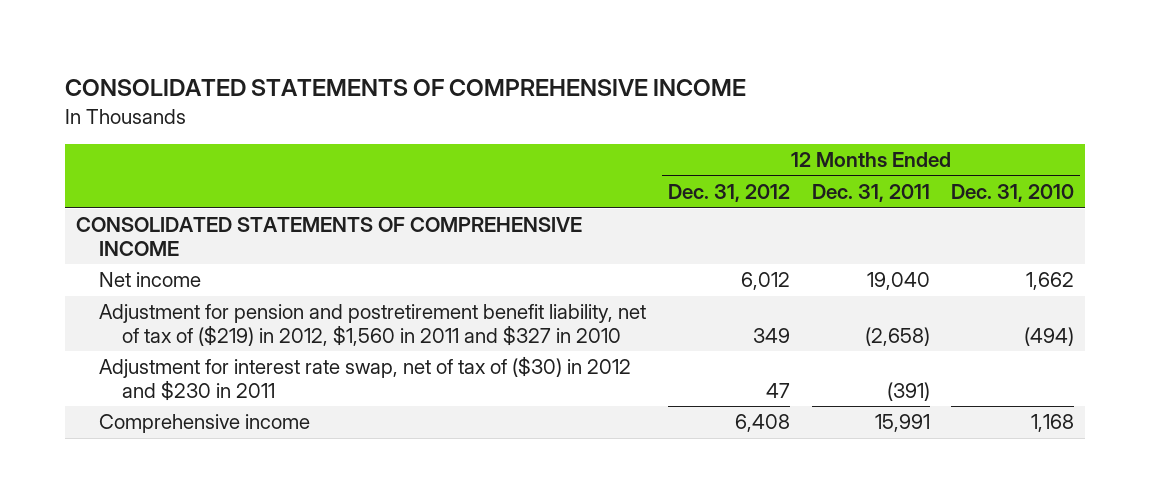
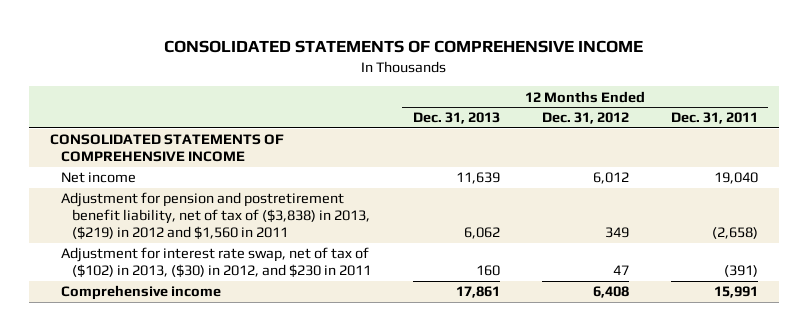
[951,184,1075,203] Dec. 31, 2010 -> none
none -> [412,112,500,125] Dec. 31, 2013
[99,304,647,346] Adjustment for pension and postretirement benefit liability, net of tax of ($219) in 2012, $1,560 in 2011 and $327 in 2010 -> [60,192,370,240] Adjustment for pension and postretirement benefit liability, net of tax of ($3,838) in 2013, ($219) in 2012 and $1,560 in 2011
[99,356,632,401] Adjustment for interest rate swap, net of tax of ($30) in 2012 and $230 in 2011 -> [60,247,371,279] Adjustment for interest rate swap, net of tax of ($102) in 2013, ($30) in 2012, and $230 in 2011

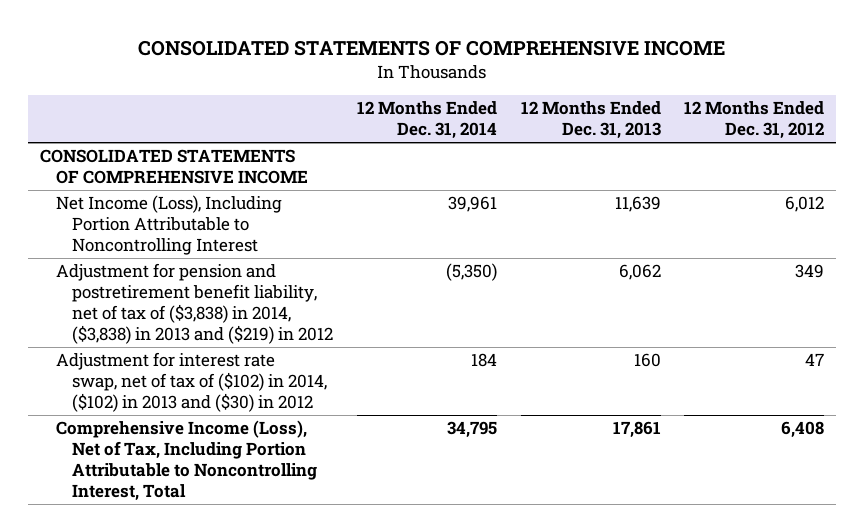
[670,112,758,125] Dec. 31, 2011 -> none
none -> [356,101,497,140] 12 Months Ended Dec. 31, 2014
[60,172,136,184] Net income -> [56,195,283,256] Net Income (Loss), Including Portion Attributable to Noncontrolling Interest
[60,192,370,240] Adjustment for pension and postretirement benefit liability, net of tax of ($3,838) in 2013, ($219) in 2012 and $1,560 in 2011 -> [56,263,334,344] Adjustment for pension and postretirement benefit liability, net of tax of ($3,838) in 2014, ($3,838) in 2013 and ($219) in 2012
[60,247,371,279] Adjustment for interest rate swap, net of tax of ($102) in 2013, ($30) in 2012, and $230 in 2011 -> [56,352,328,413] Adjustment for interest rate swap, net of tax of ($102) in 2014, ($102) in 2013 and ($30) in 2012
[60,285,221,301] Comprehensive income -> [56,420,318,501] Comprehensive Income (Loss), Net of Tax, Including Portion Attributable to Noncontrolling Interest, Total

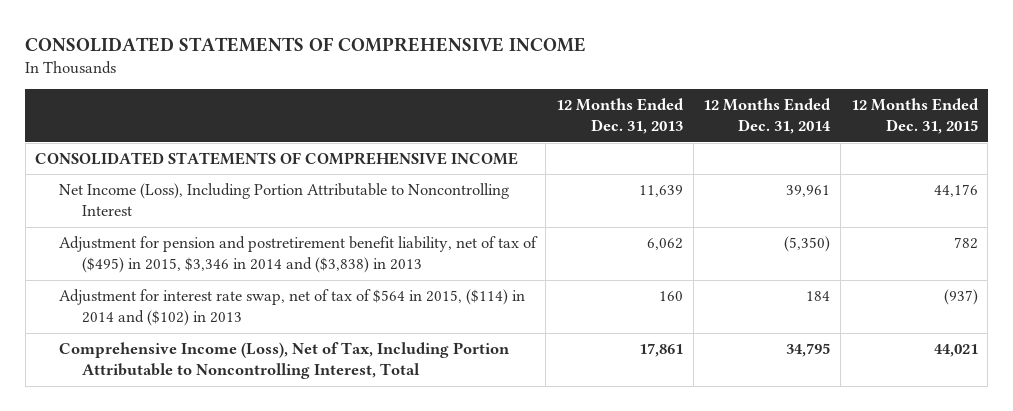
[684,101,825,140] 12 Months Ended Dec. 31, 2012 -> none
none -> [850,98,979,135] 12 Months Ended Dec. 31, 2015
[56,263,334,344] Adjustment for pension and postretirement benefit liability, net of tax of ($3,838) in 2014, ($3,838) in 2013 and ($219) in 2012 -> [58,236,538,274] Adjustment for pension and postretirement benefit liability, net of tax of ($495) in 2015, $3,346 in 2014 and ($3,838) in 2013
[56,352,328,413] Adjustment for interest rate swap, net of tax of ($102) in 2014, ($102) in 2013 and ($30) in 2012 -> [58,289,525,327] Adjustment for interest rate swap, net of tax of $564 in 2015, ($114) in 2014 and ($102) in 2013

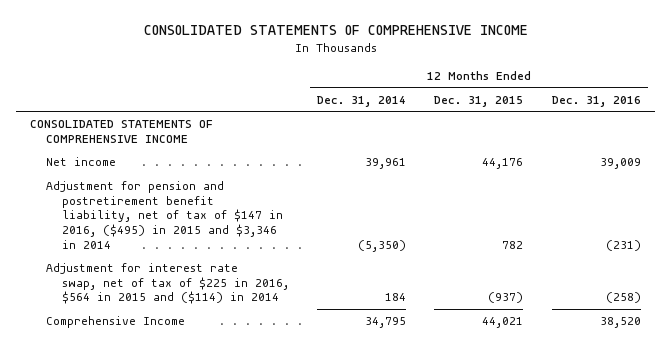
[555,98,684,135] 12 Months Ended Dec. 31, 2013 -> none
none -> [551,95,641,107] Dec. 31, 2016
[58,183,509,217] Net Income (Loss), Including Portion Attributable to Noncontrolling Interest -> [46,157,117,167] Net income
[58,236,538,274] Adjustment for pension and postretirement benefit liability, net of tax of ($495) in 2015, $3,346 in 2014 and ($3,838) in 2013 -> [46,181,283,249] Adjustment for pension and postretirement benefit liability, net of tax of $147 in 2016, ($495) in 2015 and $3,346 in 2014
[58,289,525,327] Adjustment for interest rate swap, net of tax of $564 in 2015, ($114) in 2014 and ($102) in 2013 -> [46,263,289,305] Adjustment for interest rate swap, net of tax of $225 in 2016, $564 in 2015 and ($114) in 2014
[58,342,510,380] Comprehensive Income (Loss), Net of Tax, Including Portion Attributable to Noncontrolling Interest, Total -> [46,316,186,329] Comprehensive Income

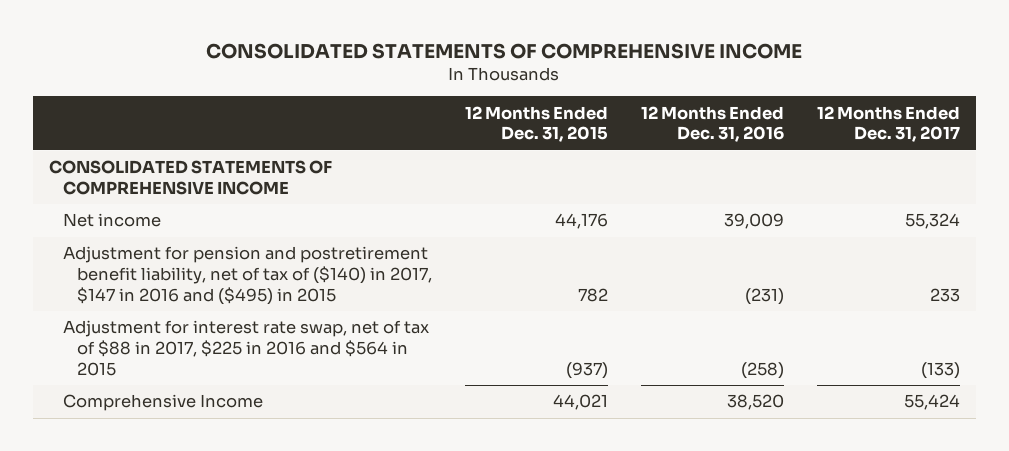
[317,95,407,107] Dec. 31, 2014 -> none
none -> [816,105,960,143] 12 Months Ended Dec. 31, 2017
[46,181,283,249] Adjustment for pension and postretirement benefit liability, net of tax of $147 in 2016, ($495) in 2015 and $3,346 in 2014 -> [62,246,432,305] Adjustment for pension and postretirement benefit liability, net of tax of ($140) in 2017, $147 in 2016 and ($495) in 2015
[46,263,289,305] Adjustment for interest rate swap, net of tax of $225 in 2016, $564 in 2015 and ($114) in 2014 -> [62,320,429,376] Adjustment for interest rate swap, net of tax of $88 in 2017, $225 in 2016 and $564 in 2015

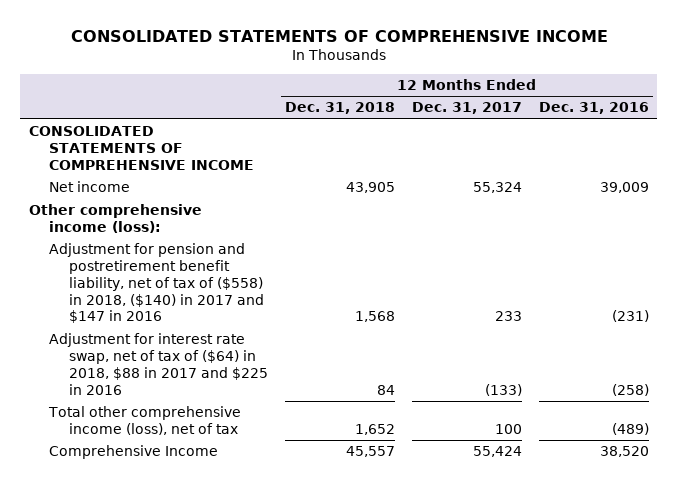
[464,105,608,143] 12 Months Ended Dec. 31, 2015 -> none
none -> [285,102,396,115] Dec. 31, 2018
none -> [28,204,202,234] Other comprehensive income (loss):
[62,246,432,305] Adjustment for pension and postretirement benefit liability, net of tax of ($140) in 2017, $147 in 2016 and ($495) in 2015 -> [48,243,265,324] Adjustment for pension and postretirement benefit liability, net of tax of ($558) in 2018, ($140) in 2017 and $147 in 2016
[62,320,429,376] Adjustment for interest rate swap, net of tax of $88 in 2017, $225 in 2016 and $564 in 2015 -> [48,333,269,395] Adjustment for interest rate swap, net of tax of ($64) in 2018, $88 in 2017 and $225 in 2016
none -> [47,406,241,436] Total other comprehensive income (loss), net of tax

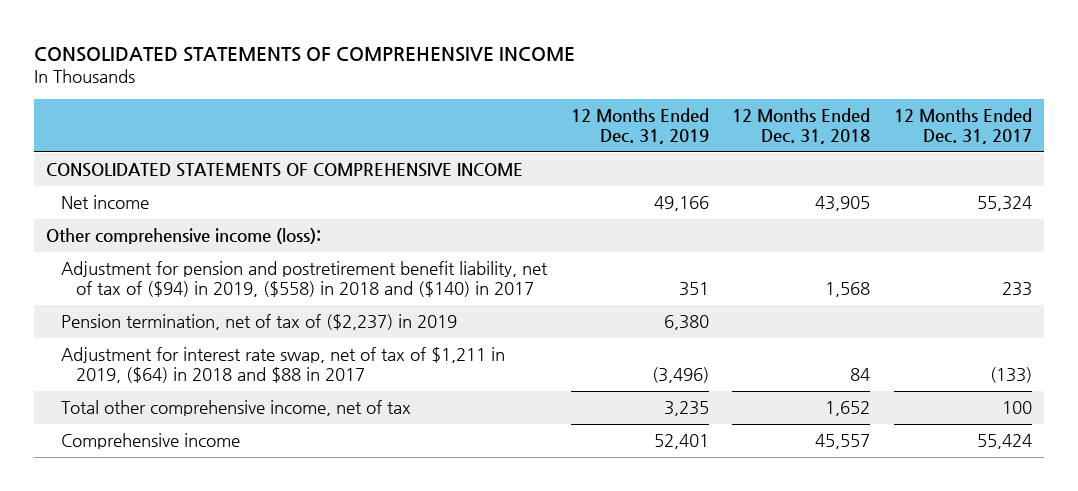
[538,102,649,115] Dec. 31, 2016 -> none
none -> [570,107,709,145] 12 Months Ended Dec. 31, 2019
[48,243,265,324] Adjustment for pension and postretirement benefit liability, net of tax of ($558) in 2018, ($140) in 2017 and $147 in 2016 -> [60,261,548,298] Adjustment for pension and postretirement benefit liability, net of tax of ($94) in 2019, ($558) in 2018 and ($140) in 2017
none -> [60,314,457,331] Pension termination, net of tax of ($2,237) in 2019
[48,333,269,395] Adjustment for interest rate swap, net of tax of ($64) in 2018, $88 in 2017 and $225 in 2016 -> [60,347,505,384] Adjustment for interest rate swap, net of tax of $1,211 in 2019, ($64) in 2018 and $88 in 2017
[47,406,241,436] Total other comprehensive income (loss), net of tax -> [60,400,411,417] Total other comprehensive income, net of tax
[48,445,218,460] Comprehensive Income -> [60,433,240,450] Comprehensive income

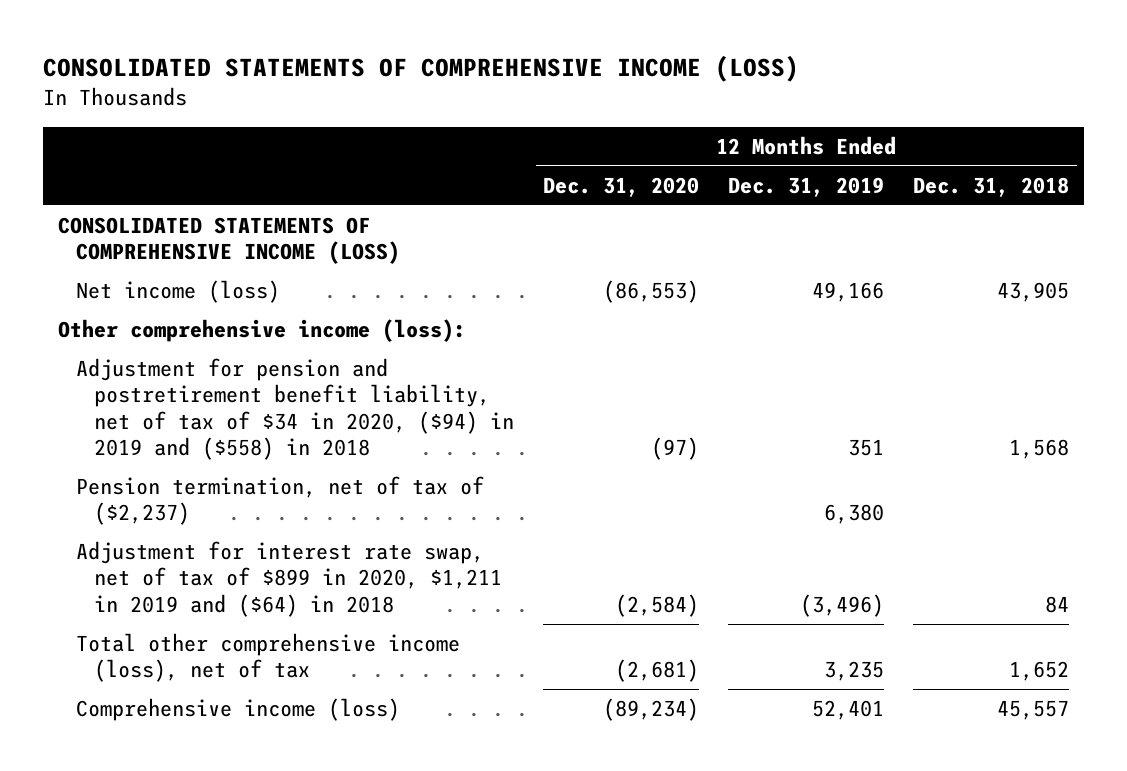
[34,46,576,62] CONSOLIDATED STATEMENTS OF COMPREHENSIVE INCOME -> [43,55,800,83] CONSOLIDATED STATEMENTS OF COMPREHENSIVE INCOME (LOSS)
[894,107,1033,145] 12 Months Ended Dec. 31, 2017 -> none
none -> [542,176,699,197] Dec. 31, 2020
[46,163,524,178] CONSOLIDATED STATEMENTS OF COMPREHENSIVE INCOME -> [57,217,400,265] CONSOLIDATED STATEMENTS OF COMPREHENSIVE INCOME (LOSS)
[60,195,149,210] Net income -> [75,280,280,304] Net income (loss)
[60,261,548,298] Adjustment for pension and postretirement benefit liability, net of tax of ($94) in 2019, ($558) in 2018 and ($140) in 2017 -> [75,358,514,461] Adjustment for pension and postretirement benefit liability, net of tax of $34 in 2020, ($94) in 2019 and ($558) in 2018
[60,314,457,331] Pension termination, net of tax of ($2,237) in 2019 -> [75,476,484,526] Pension termination, net of tax of ($2,237)
[60,347,505,384] Adjustment for interest rate swap, net of tax of $1,211 in 2019, ($64) in 2018 and $88 in 2017 -> [75,541,502,617] Adjustment for interest rate swap, net of tax of $899 in 2020, $1,211 in 2019 and ($64) in 2018
[60,400,411,417] Total other comprehensive income, net of tax -> [75,633,460,683] Total other comprehensive income (loss), net of tax
[60,433,240,450] Comprehensive income -> [75,698,400,722] Comprehensive income (loss)

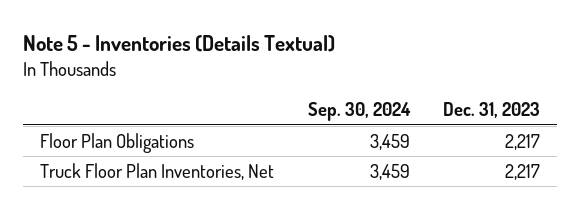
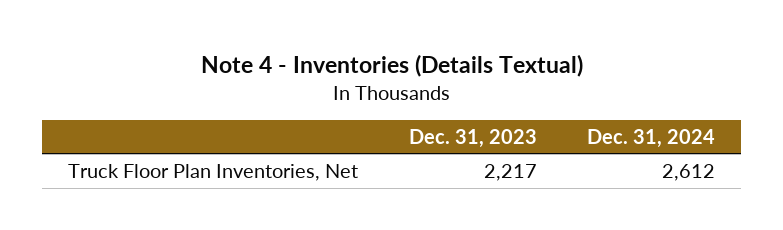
[23,35,336,53] Note 5 - Inventories (Details Textual) -> [200,54,583,78] Note 4 - Inventories (Details Textual)
[307,102,411,122] Sep. 30, 2024 -> none
none -> [587,128,716,148] Dec. 31, 2024
[39,132,194,153] Floor Plan Obligations -> none

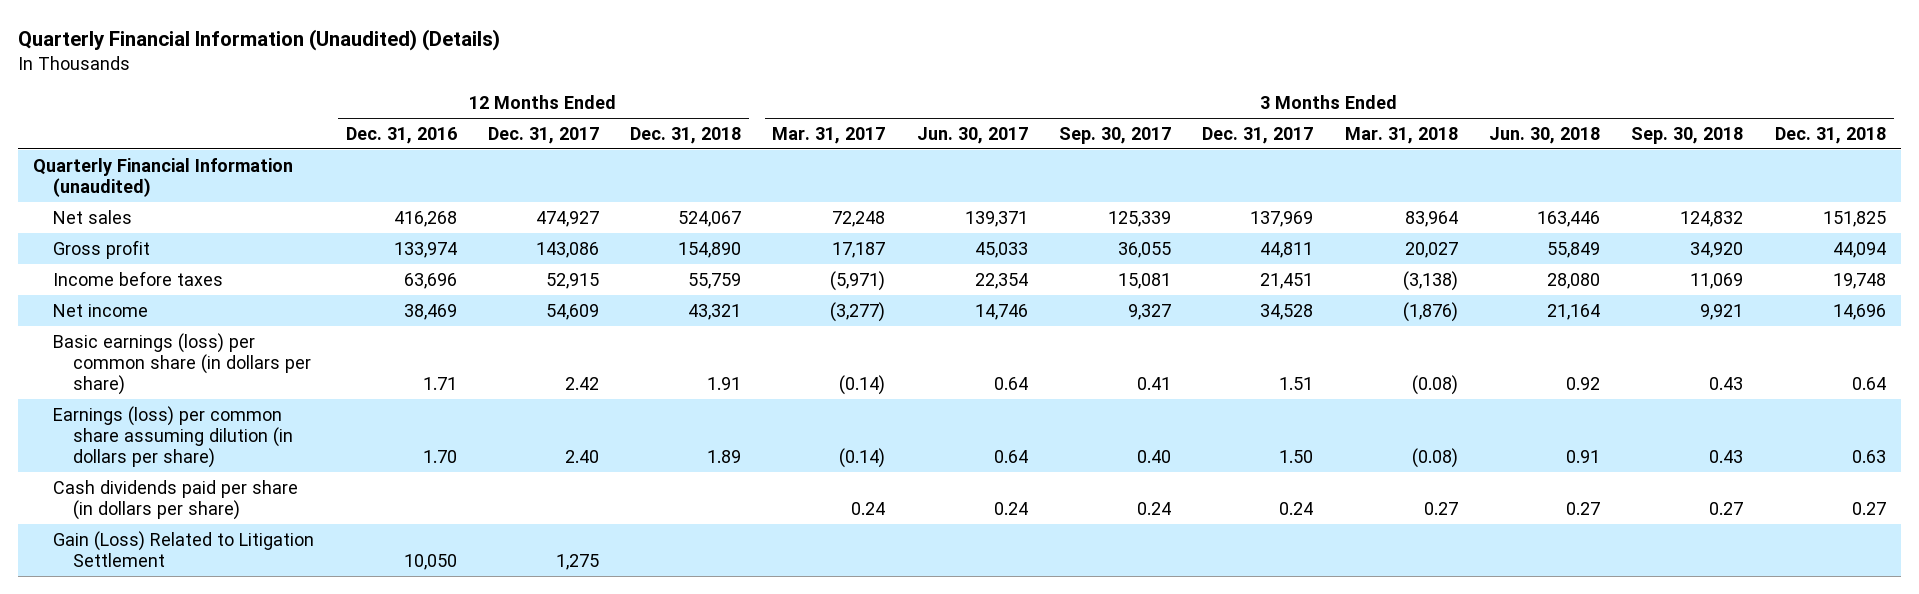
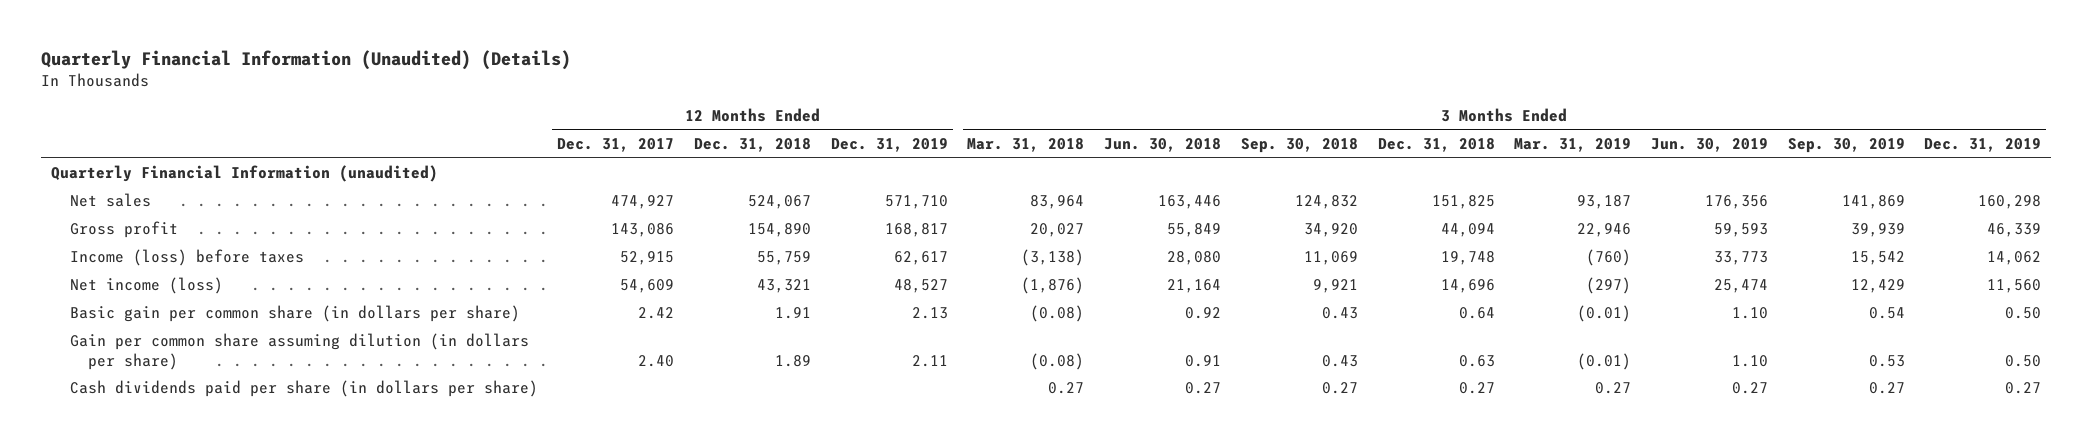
[345,126,457,144] Dec. 31, 2016 -> none
[772,126,886,144] Mar. 31, 2017 -> none
[916,126,1028,144] Jun. 30, 2017 -> none
[1059,126,1172,144] Sep. 30, 2017 -> none
[1202,126,1314,144] Dec. 31, 2017 -> none
none -> [830,138,948,153] Dec. 31, 2019
none -> [1514,138,1632,153] Mar. 31, 2019
none -> [1650,138,1768,153] Jun. 30, 2019
none -> [1787,138,1905,154] Sep. 30, 2019
none -> [1924,138,2042,153] Dec. 31, 2019
[53,270,224,286] Income before taxes -> [69,249,304,267] Income (loss) before taxes
[53,303,149,317] Net income -> [69,277,223,295] Net income (loss)
[53,332,312,395] Basic earnings (loss) per common share (in dollars per share) -> [69,305,520,323] Basic gain per common share (in dollars per share)
[53,405,294,468] Earnings (loss) per common share assuming dilution (in dollars per share) -> [69,333,529,370] Gain per common share assuming dilution (in dollars per share)
[53,530,315,567] Gain (Loss) Related to Litigation Settlement -> none

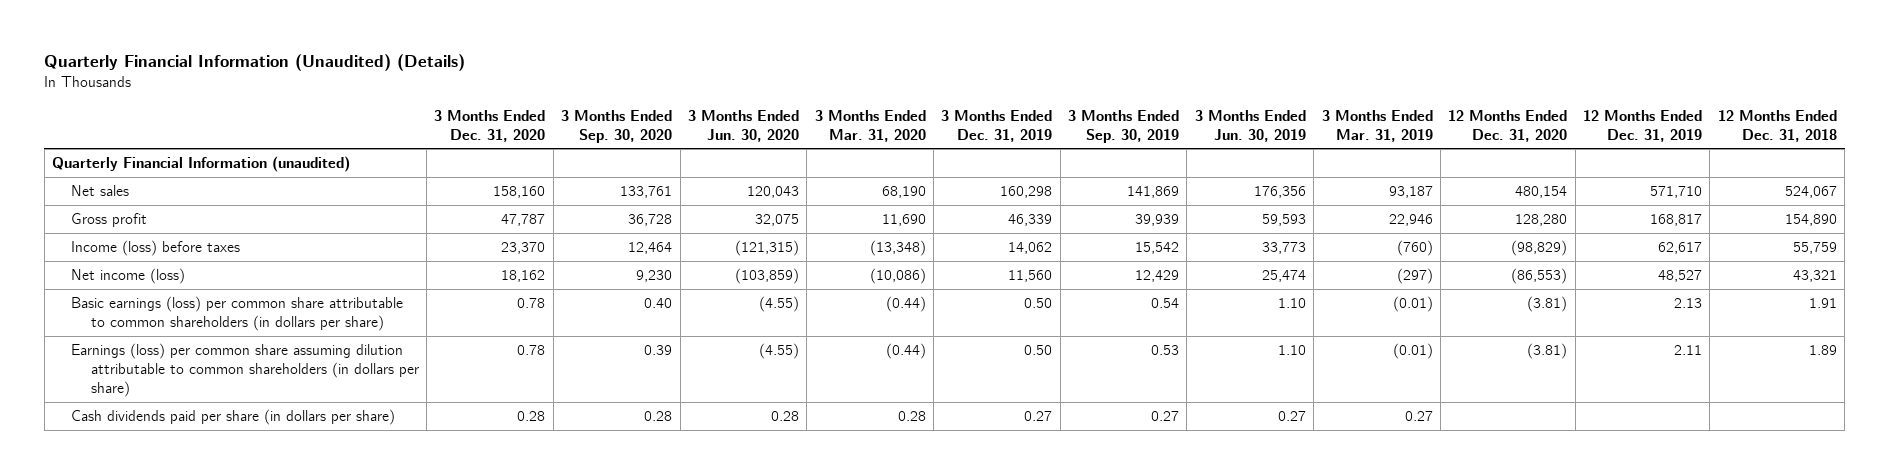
[557,138,675,153] Dec. 31, 2017 -> none
[967,138,1085,153] Mar. 31, 2018 -> none
[1104,138,1222,153] Jun. 30, 2018 -> none
[1240,138,1358,154] Sep. 30, 2018 -> none
[1377,138,1495,153] Dec. 31, 2018 -> none
none -> [434,109,546,142] 3 Months Ended Dec. 31, 2020
none -> [561,109,673,143] 3 Months Ended Sep. 30, 2020
none -> [687,109,799,142] 3 Months Ended Jun. 30, 2020
none -> [814,109,926,142] 3 Months Ended Mar. 31, 2020
none -> [1448,109,1568,142] 12 Months Ended Dec. 31, 2020
[69,305,520,323] Basic gain per common share (in dollars per share) -> [71,295,404,331] Basic earnings (loss) per common share attributable to common shareholders (in dollars per share)
[69,333,529,370] Gain per common share assuming dilution (in dollars per share) -> [71,342,419,397] Earnings (loss) per common share assuming dilution attributable to common shareholders (in dollars per share)

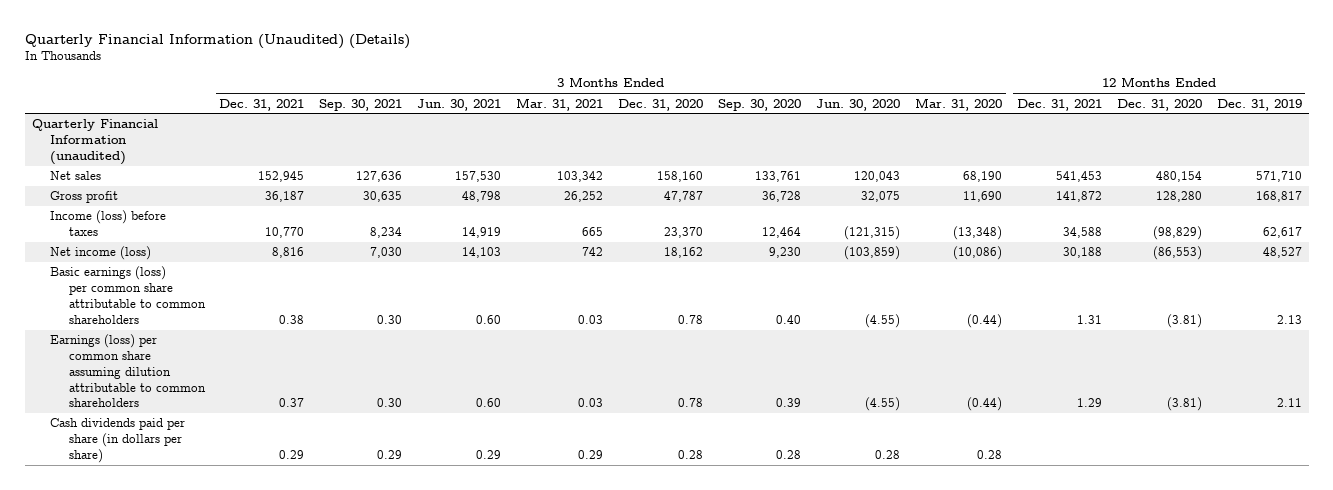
[941,109,1053,142] 3 Months Ended Dec. 31, 2019 -> none
[1068,109,1180,143] 3 Months Ended Sep. 30, 2019 -> none
[1194,109,1306,142] 3 Months Ended Jun. 30, 2019 -> none
[1321,109,1433,142] 3 Months Ended Mar. 31, 2019 -> none
[1717,109,1837,142] 12 Months Ended Dec. 31, 2018 -> none
none -> [219,98,305,111] Dec. 31, 2021
none -> [319,98,403,111] Sep. 30, 2021
none -> [417,98,502,111] Jun. 30, 2021
none -> [516,97,604,111] Mar. 31, 2021
none -> [1016,98,1102,111] Dec. 31, 2021
[71,295,404,331] Basic earnings (loss) per common share attributable to common shareholders (in dollars per share) -> [50,266,206,324] Basic earnings (loss) per common share attributable to common shareholders
[71,342,419,397] Earnings (loss) per common share assuming dilution attributable to common shareholders (in dollars per share) -> [50,334,206,408] Earnings (loss) per common share assuming dilution attributable to common shareholders

